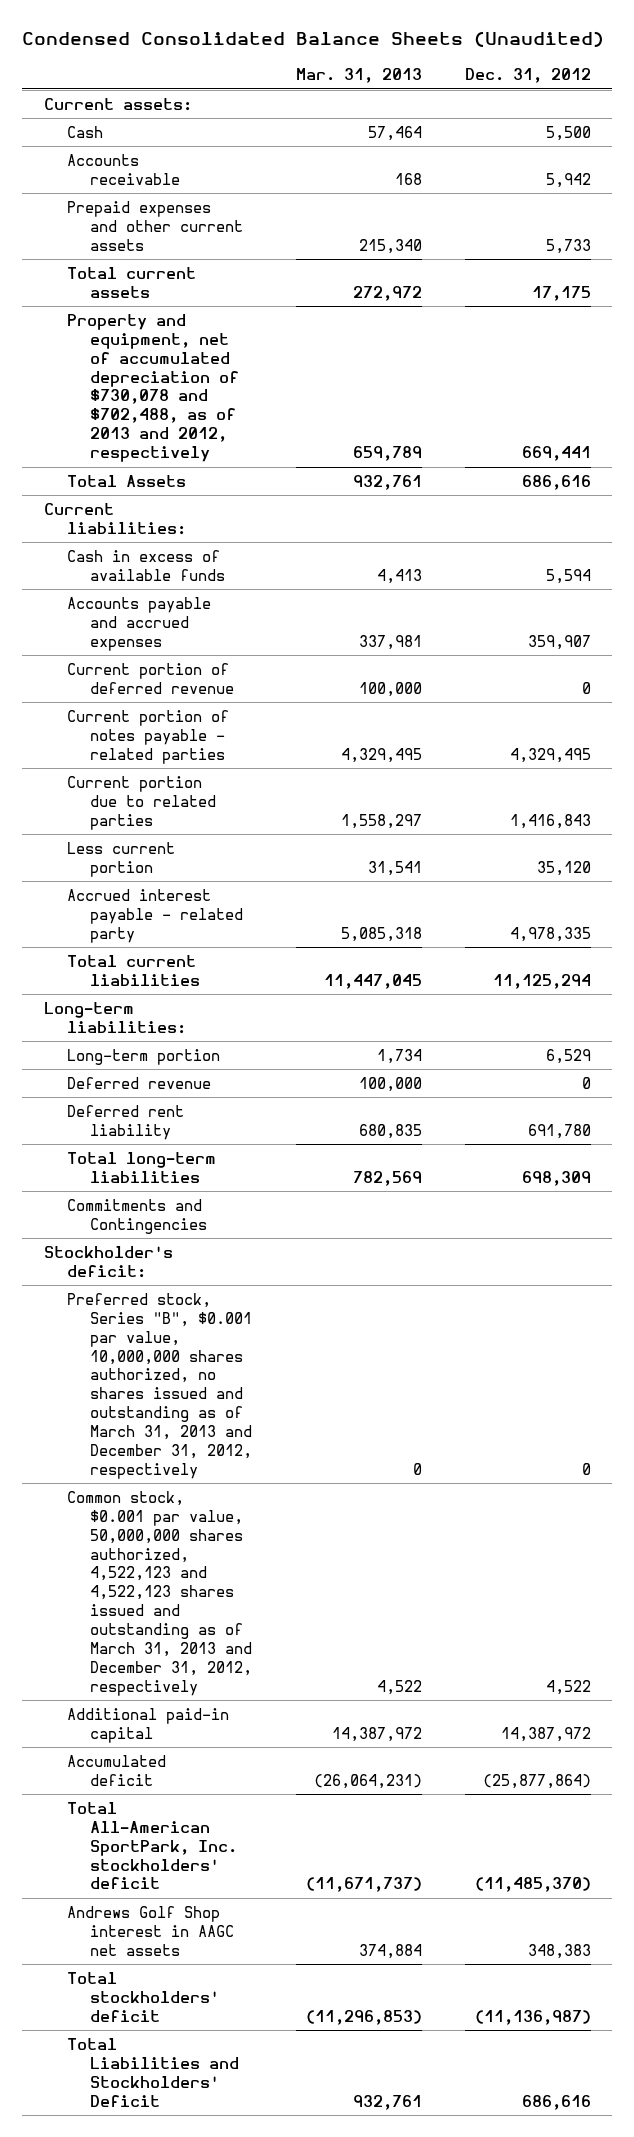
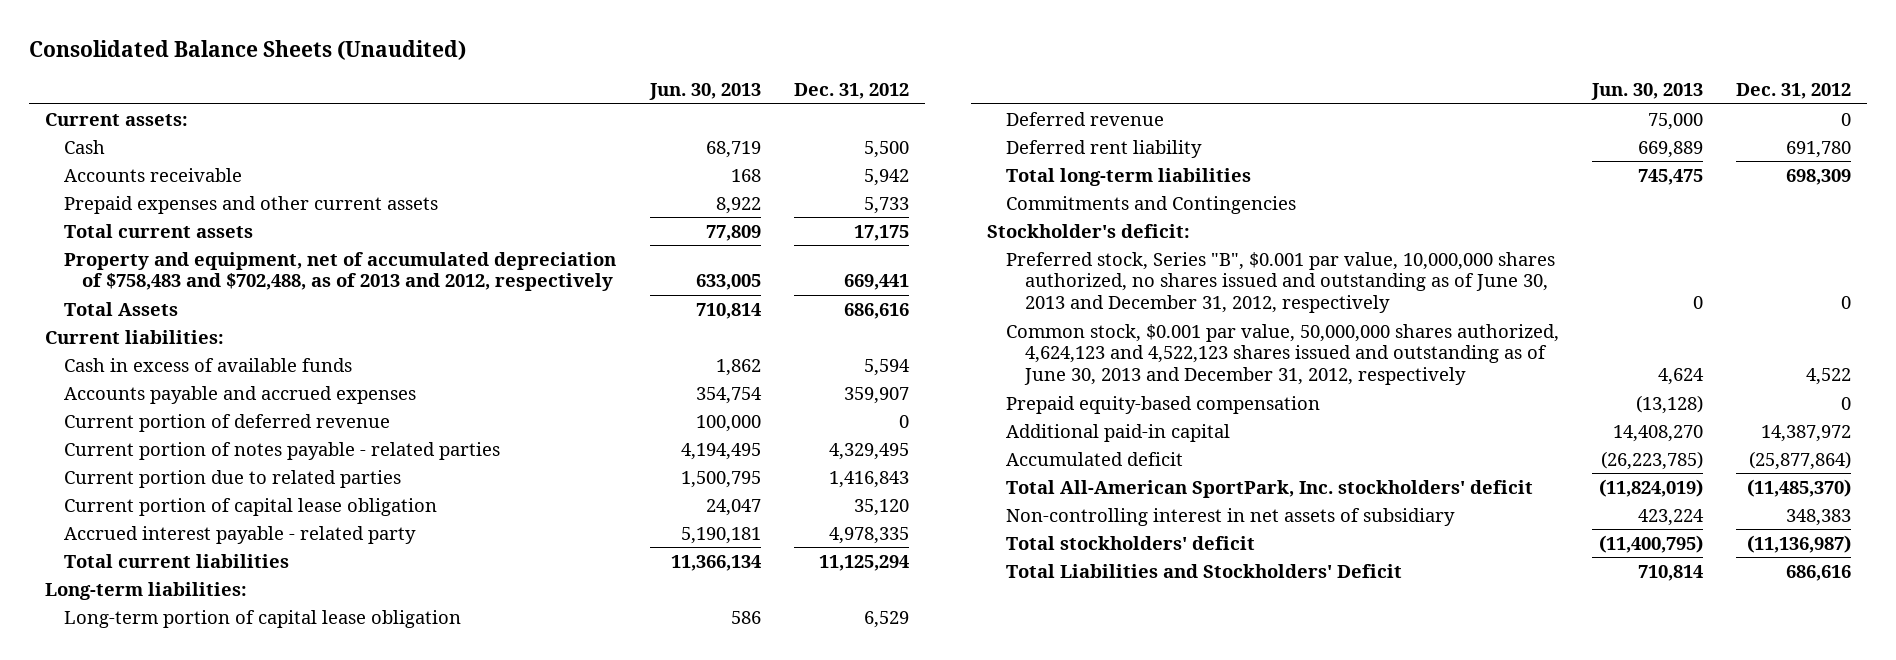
[22,31,605,48] Condensed Consolidated Balance Sheets (Unaudited) -> [28,40,466,61] Consolidated Balance Sheets (Unaudited)
[295,68,422,84] Mar. 31, 2013 -> none
none -> [648,83,761,101] Jun. 30, 2013
[66,313,240,463] Property and equipment, net of accumulated depreciation of $730,078 and $702,488, as of 2013 and 2012, respectively -> [63,251,616,292] Property and equipment, net of accumulated depreciation of $758,483 and $702,488, as of 2013 and 2012, respectively
[66,841,175,877] Less current portion -> [63,497,437,516] Current portion of capital lease obligation
[66,1048,220,1065] Long-term portion -> [63,609,461,628] Long-term portion of capital lease obligation
[66,1292,253,1479] Preferred stock, Series "B", $0.001 par value, 10,000,000 shares authorized, no shares issued and outstanding as of March 31, 2013 and December 31, 2012, respectively -> [1006,251,1556,314] Preferred stock, Series "B", $0.001 par value, 10,000,000 shares authorized, no shares issued and outstanding as of June 30, 2013 and December 31, 2012, respectively
[66,1490,253,1696] Common stock, $0.001 par value, 50,000,000 shares authorized, 4,522,123 and 4,522,123 shares issued and outstanding as of March 31, 2013 and December 31, 2012, respectively -> [1006,323,1560,386] Common stock, $0.001 par value, 50,000,000 shares authorized, 4,624,123 and 4,522,123 shares issued and outstanding as of June 30, 2013 and December 31, 2012, respectively
none -> [1006,395,1321,414] Prepaid equity-based compensation
[66,1905,235,1956] Andrews Golf Shop interest in AAGC net assets -> [1006,507,1456,526] Non-controlling interest in net assets of subsidiary

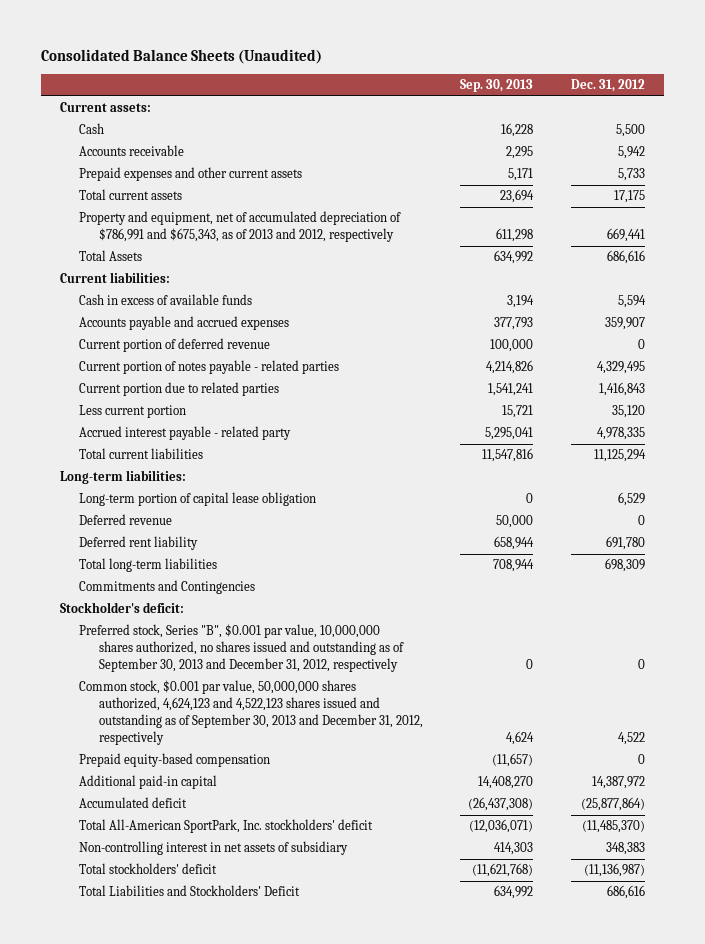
[648,83,761,101] Jun. 30, 2013 -> none
none -> [460,79,534,93] Sep. 30, 2013
[63,251,616,292] Property and equipment, net of accumulated depreciation of $758,483 and $702,488, as of 2013 and 2012, respectively -> [79,211,402,243] Property and equipment, net of accumulated depreciation of $786,991 and $675,343, as of 2013 and 2012, respectively
[63,497,437,516] Current portion of capital lease obligation -> [79,405,187,419] Less current portion
[1006,251,1556,314] Preferred stock, Series "B", $0.001 par value, 10,000,000 shares authorized, no shares issued and outstanding as of June 30, 2013 and December 31, 2012, respectively -> [79,624,404,673] Preferred stock, Series "B", $0.001 par value, 10,000,000 shares authorized, no shares issued and outstanding as of September 30, 2013 and December 31, 2012, respectively
[1006,323,1560,386] Common stock, $0.001 par value, 50,000,000 shares authorized, 4,624,123 and 4,522,123 shares issued and outstanding as of June 30, 2013 and December 31, 2012, respectively -> [79,680,423,746] Common stock, $0.001 par value, 50,000,000 shares authorized, 4,624,123 and 4,522,123 shares issued and outstanding as of September 30, 2013 and December 31, 2012, respectively

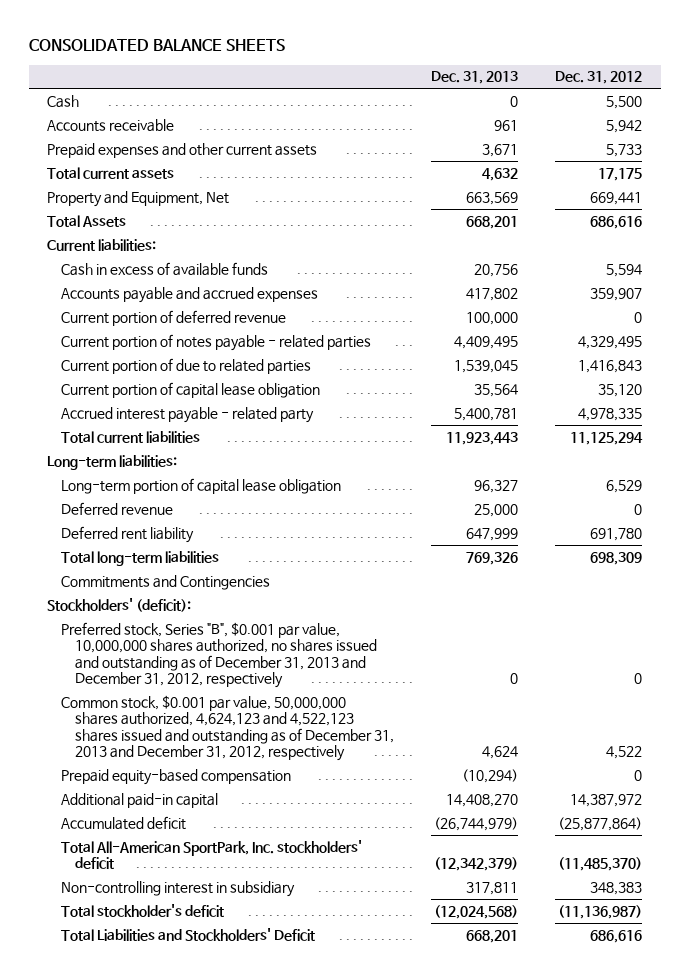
[40,49,322,65] Consolidated Balance Sheets (Unaudited) -> [28,38,285,51] CONSOLIDATED BALANCE SHEETS
[460,79,534,93] Sep. 30, 2013 -> none
none -> [431,71,519,85] Dec. 31, 2013
[59,102,151,113] Current assets: -> none
[79,211,402,243] Property and equipment, net of accumulated depreciation of $786,991 and $675,343, as of 2013 and 2012, respectively -> [47,190,230,207] Property and Equipment, Net
[79,382,280,397] Current portion due to related parties -> [61,357,312,374] Current portion of due to related parties
[79,405,187,419] Less current portion -> [61,381,321,398] Current portion of capital lease obligation
[59,602,184,614] Stockholder's deficit: -> [47,597,192,612] Stockholders' (deficit):
[79,624,404,673] Preferred stock, Series "B", $0.001 par value, 10,000,000 shares authorized, no shares issued and outstanding as of September 30, 2013 and December 31, 2012, respectively -> [61,621,378,688] Preferred stock, Series "B", $0.001 par value, 10,000,000 shares authorized, no shares issued and outstanding as of December 31, 2013 and December 31, 2012, respectively
[79,680,423,746] Common stock, $0.001 par value, 50,000,000 shares authorized, 4,624,123 and 4,522,123 shares issued and outstanding as of September 30, 2013 and December 31, 2012, respectively -> [61,694,395,761] Common stock, $0.001 par value, 50,000,000 shares authorized, 4,624,123 and 4,522,123 shares issued and outstanding as of December 31, 2013 and December 31, 2012, respectively
[79,841,349,856] Non-controlling interest in net assets of subsidiary -> [61,880,296,897] Non-controlling interest in subsidiary
[79,863,218,875] Total stockholders' deficit -> [61,903,225,917] Total stockholder's deficit

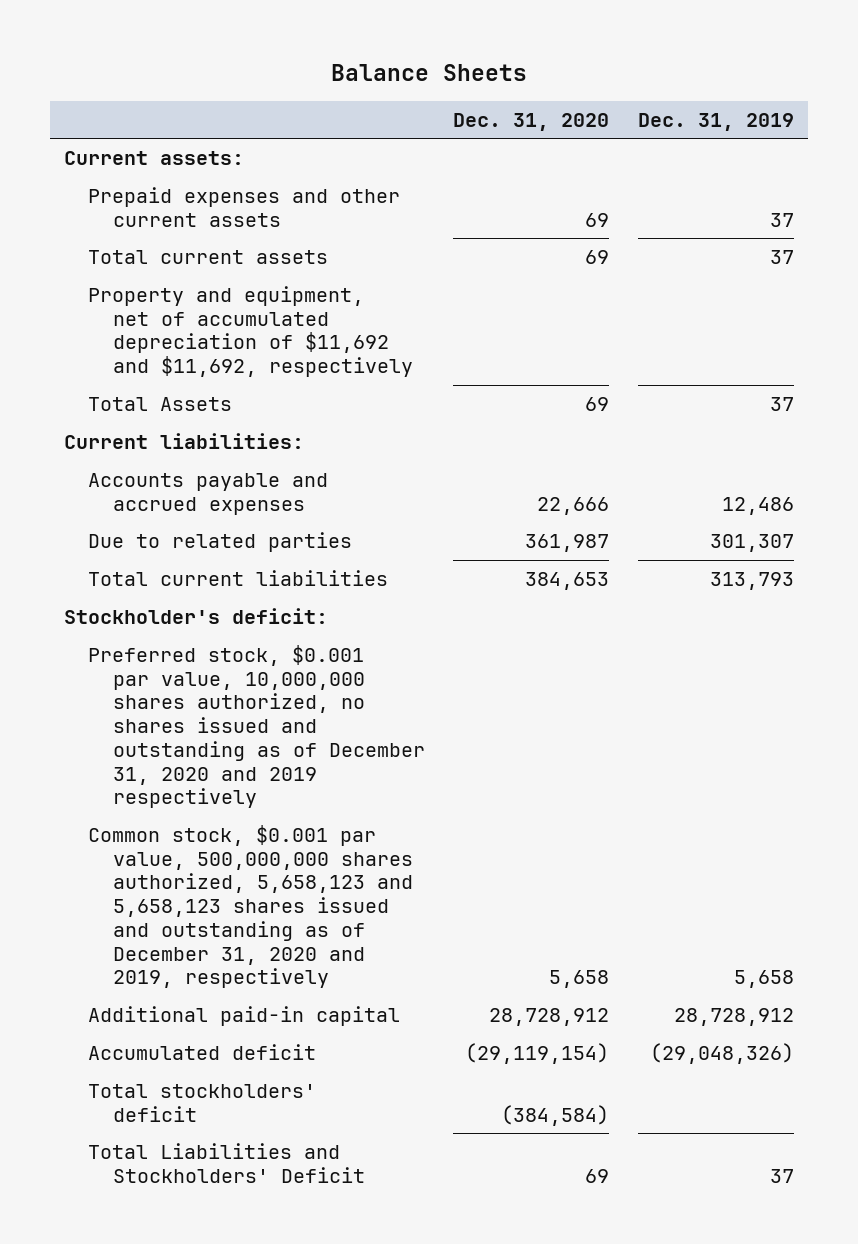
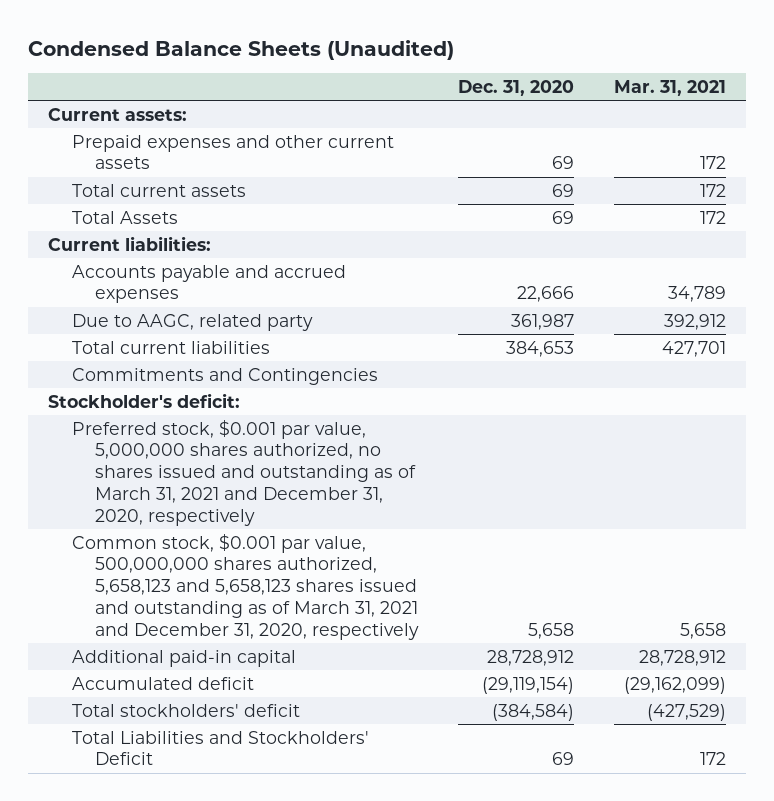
[331,63,528,81] Balance Sheets -> [28,39,455,60] Condensed Balance Sheets (Unaudited)
[637,112,794,131] Dec. 31, 2019 -> none
none -> [613,79,726,96] Mar. 31, 2021
[88,286,413,378] Property and equipment, net of accumulated depreciation of $11,692 and $11,692, respectively -> none
[88,532,353,553] Due to related parties -> [71,313,313,331] Due to AAGC, related party
none -> [71,367,378,385] Commitments and Contingencies
[88,645,425,809] Preferred stock, $0.001 par value, 10,000,000 shares authorized, no shares issued and outstanding as of December 31, 2020 and 2019 respectively -> [71,419,416,527] Preferred stock, $0.001 par value, 5,000,000 shares authorized, no shares issued and outstanding as of March 31, 2021 and December 31, 2020, respectively
[88,825,413,989] Common stock, $0.001 par value, 500,000,000 shares authorized, 5,658,123 and 5,658,123 shares issued and outstanding as of December 31, 2020 and 2019, respectively -> [71,533,419,641] Common stock, $0.001 par value, 500,000,000 shares authorized, 5,658,123 and 5,658,123 shares issued and outstanding as of March 31, 2021 and December 31, 2020, respectively

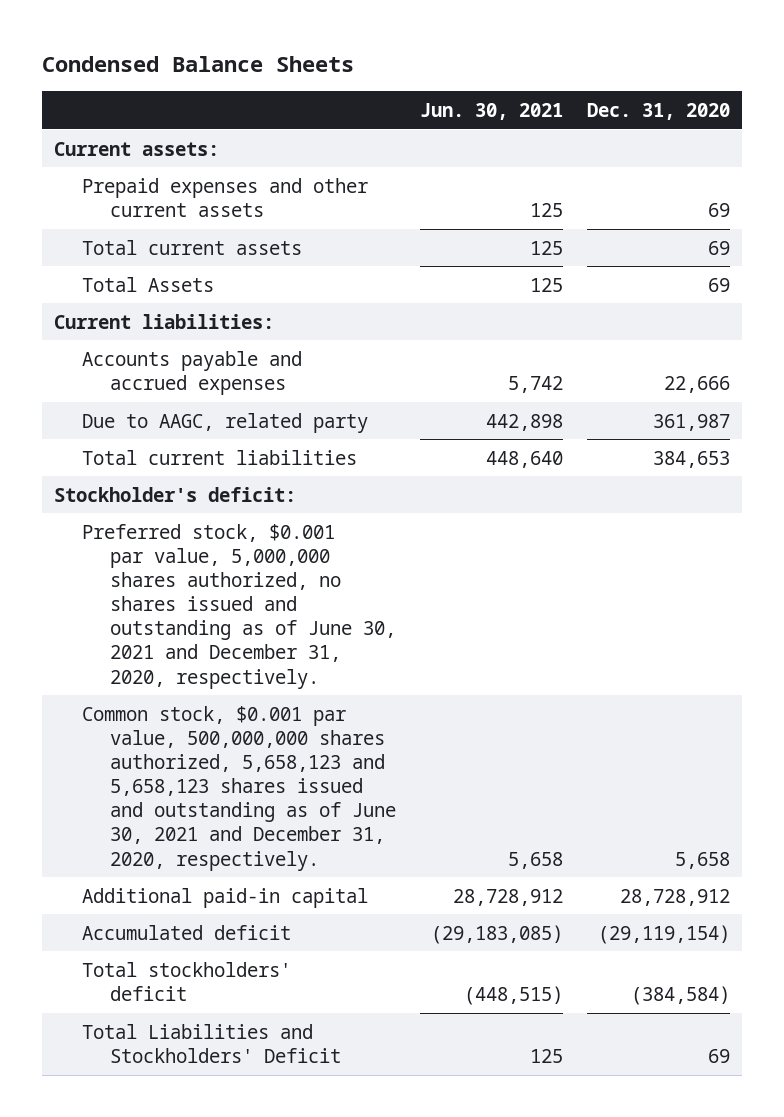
[28,39,455,60] Condensed Balance Sheets (Unaudited) -> [42,55,355,72] Condensed Balance Sheets
[613,79,726,96] Mar. 31, 2021 -> none
none -> [419,102,563,120] Jun. 30, 2021
[71,367,378,385] Commitments and Contingencies -> none
[71,419,416,527] Preferred stock, $0.001 par value, 5,000,000 shares authorized, no shares issued and outstanding as of March 31, 2021 and December 31, 2020, respectively -> [82,523,397,689] Preferred stock, $0.001 par value, 5,000,000 shares authorized, no shares issued and outstanding as of June 30, 2021 and December 31, 2020, respectively.
[71,533,419,641] Common stock, $0.001 par value, 500,000,000 shares authorized, 5,658,123 and 5,658,123 shares issued and outstanding as of March 31, 2021 and December 31, 2020, respectively -> [82,705,397,871] Common stock, $0.001 par value, 500,000,000 shares authorized, 5,658,123 and 5,658,123 shares issued and outstanding as of June 30, 2021 and December 31, 2020, respectively.

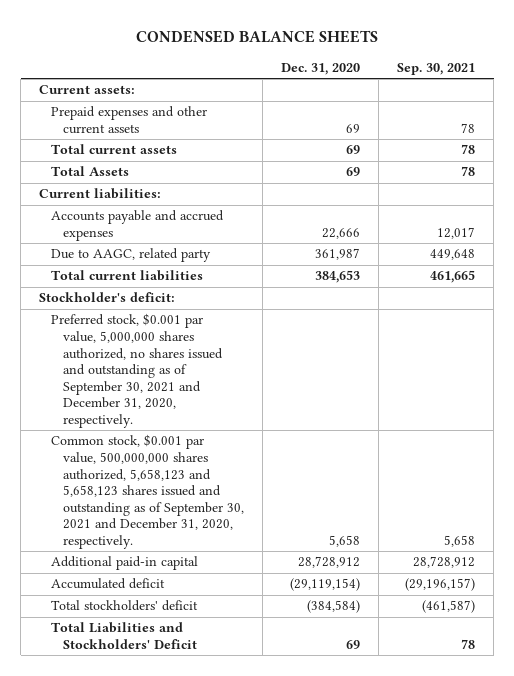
[42,55,355,72] Condensed Balance Sheets -> [136,30,379,44] CONDENSED BALANCE SHEETS
[419,102,563,120] Jun. 30, 2021 -> none
none -> [397,62,476,75] Sep. 30, 2021
[82,523,397,689] Preferred stock, $0.001 par value, 5,000,000 shares authorized, no shares issued and outstanding as of June 30, 2021 and December 31, 2020, respectively. -> [51,313,223,428] Preferred stock, $0.001 par value, 5,000,000 shares authorized, no shares issued and outstanding as of September 30, 2021 and December 31, 2020, respectively.
[82,705,397,871] Common stock, $0.001 par value, 500,000,000 shares authorized, 5,658,123 and 5,658,123 shares issued and outstanding as of June 30, 2021 and December 31, 2020, respectively. -> [51,434,244,549] Common stock, $0.001 par value, 500,000,000 shares authorized, 5,658,123 and 5,658,123 shares issued and outstanding as of September 30, 2021 and December 31, 2020, respectively.

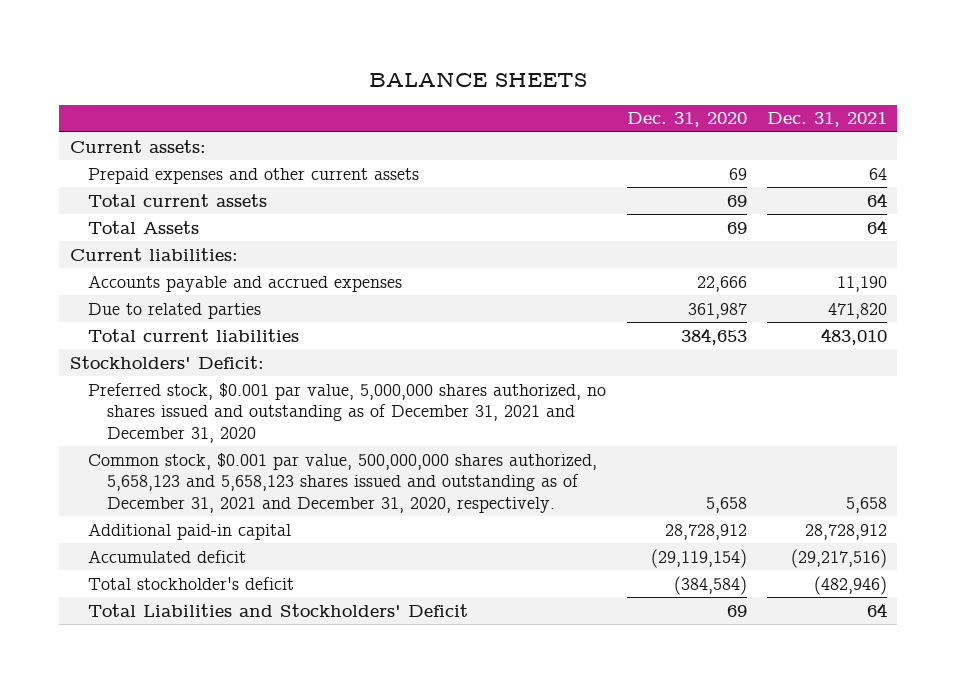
[136,30,379,44] CONDENSED BALANCE SHEETS -> [369,71,588,87] BALANCE SHEETS
[397,62,476,75] Sep. 30, 2021 -> none
none -> [767,112,888,128] Dec. 31, 2021
[51,248,212,263] Due to AAGC, related party -> [88,302,262,319] Due to related parties
[39,292,176,303] Stockholder's deficit: -> [69,355,264,369] Stockholders' Deficit:
[51,313,223,428] Preferred stock, $0.001 par value, 5,000,000 shares authorized, no shares issued and outstanding as of September 30, 2021 and December 31, 2020, respectively. -> [88,382,607,444] Preferred stock, $0.001 par value, 5,000,000 shares authorized, no shares issued and outstanding as of December 31, 2021 and December 31, 2020
[51,434,244,549] Common stock, $0.001 par value, 500,000,000 shares authorized, 5,658,123 and 5,658,123 shares issued and outstanding as of September 30, 2021 and December 31, 2020, respectively. -> [88,452,598,514] Common stock, $0.001 par value, 500,000,000 shares authorized, 5,658,123 and 5,658,123 shares issued and outstanding as of December 31, 2021 and December 31, 2020, respectively.
[51,600,199,612] Total stockholders' deficit -> [88,576,295,590] Total stockholder's deficit

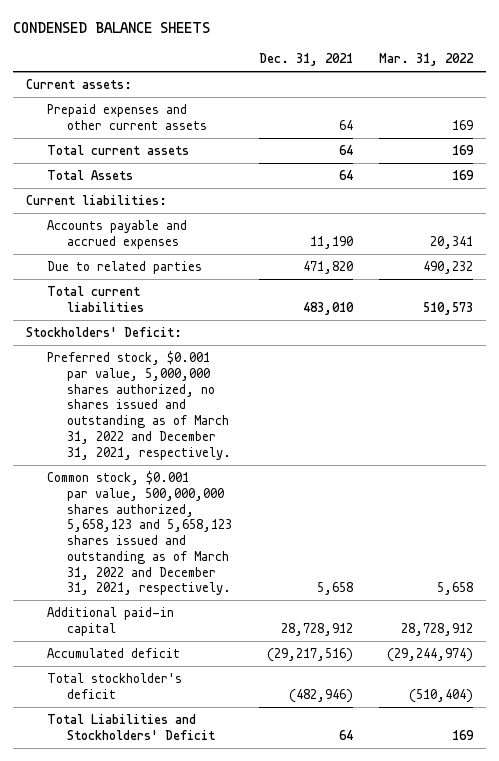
[369,71,588,87] BALANCE SHEETS -> [13,22,211,34] CONDENSED BALANCE SHEETS
[626,112,747,128] Dec. 31, 2020 -> none
none -> [378,53,474,67] Mar. 31, 2022
[88,382,607,444] Preferred stock, $0.001 par value, 5,000,000 shares authorized, no shares issued and outstanding as of December 31, 2021 and December 31, 2020 -> [46,350,232,460] Preferred stock, $0.001 par value, 5,000,000 shares authorized, no shares issued and outstanding as of March 31, 2022 and December 31, 2021, respectively.
[88,452,598,514] Common stock, $0.001 par value, 500,000,000 shares authorized, 5,658,123 and 5,658,123 shares issued and outstanding as of December 31, 2021 and December 31, 2020, respectively. -> [46,470,233,596] Common stock, $0.001 par value, 500,000,000 shares authorized, 5,658,123 and 5,658,123 shares issued and outstanding as of March 31, 2022 and December 31, 2021, respectively.

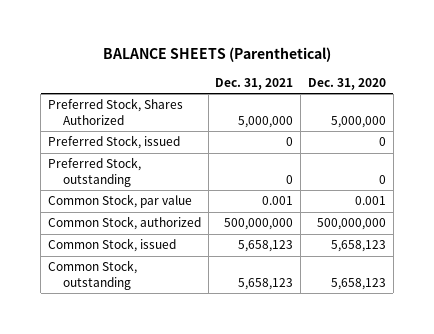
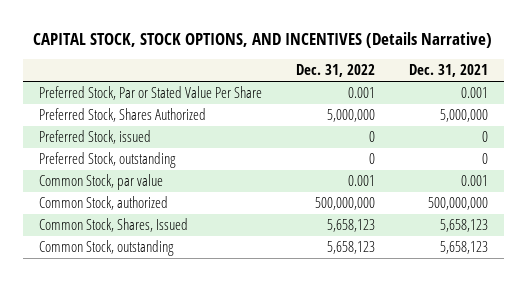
[102,47,331,63] BALANCE SHEETS (Parenthetical) -> [33,31,493,48] CAPITAL STOCK, STOCK OPTIONS, AND INCENTIVES (Details Narrative)
[308,77,387,90] Dec. 31, 2020 -> none
none -> [295,64,375,78] Dec. 31, 2022
none -> [39,86,263,101] Preferred Stock, Par or Stated Value Per Share
[47,238,176,253] Common Stock, issued -> [39,218,189,233] Common Stock, Shares, Issued

